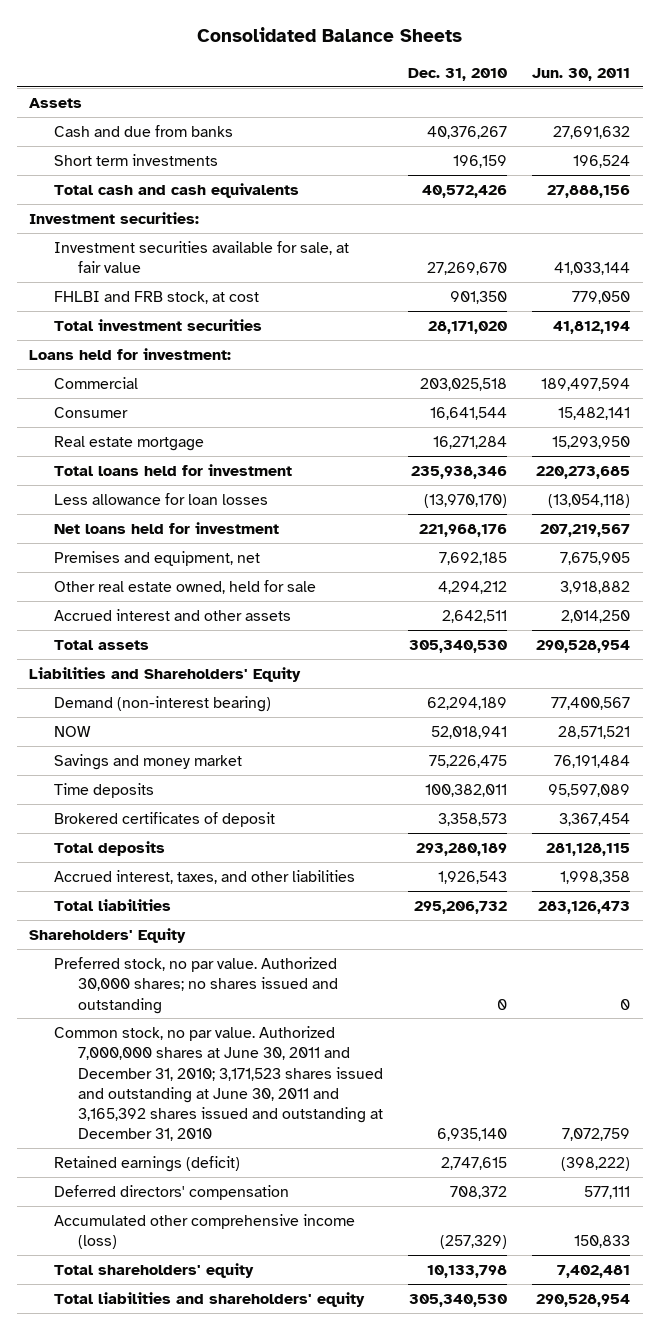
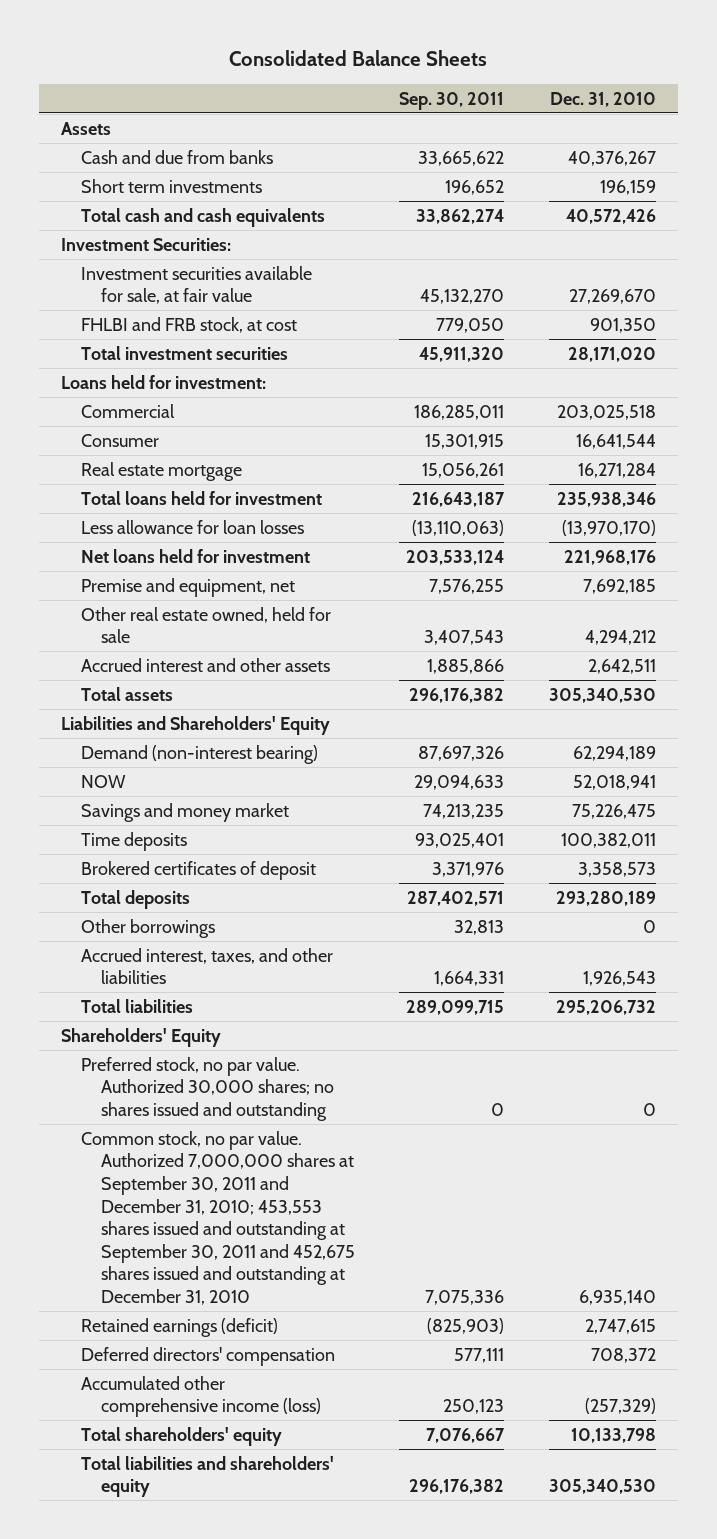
[532,67,631,81] Jun. 30, 2011 -> none
none -> [399,91,505,110] Sep. 30, 2011
[29,211,200,224] Investment securities: -> [60,237,231,251] Investment Securities:
[53,550,260,566] Premises and equipment, net -> [80,577,295,597] Premise and equipment, net
none -> [80,918,215,938] Other borrowings
[53,1025,384,1142] Common stock, no par value. Authorized 7,000,000 shares at June 30, 2011 and December 31, 2010; 3,171,523 shares issued and outstanding at June 30, 2011 and 3,165,392 shares issued and outstanding at December 31, 2010 -> [80,1130,355,1306] Common stock, no par value. Authorized 7,000,000 shares at September 30, 2011 and December 31, 2010; 453,553 shares issued and outstanding at September 30, 2011 and 452,675 shares issued and outstanding at December 31, 2010

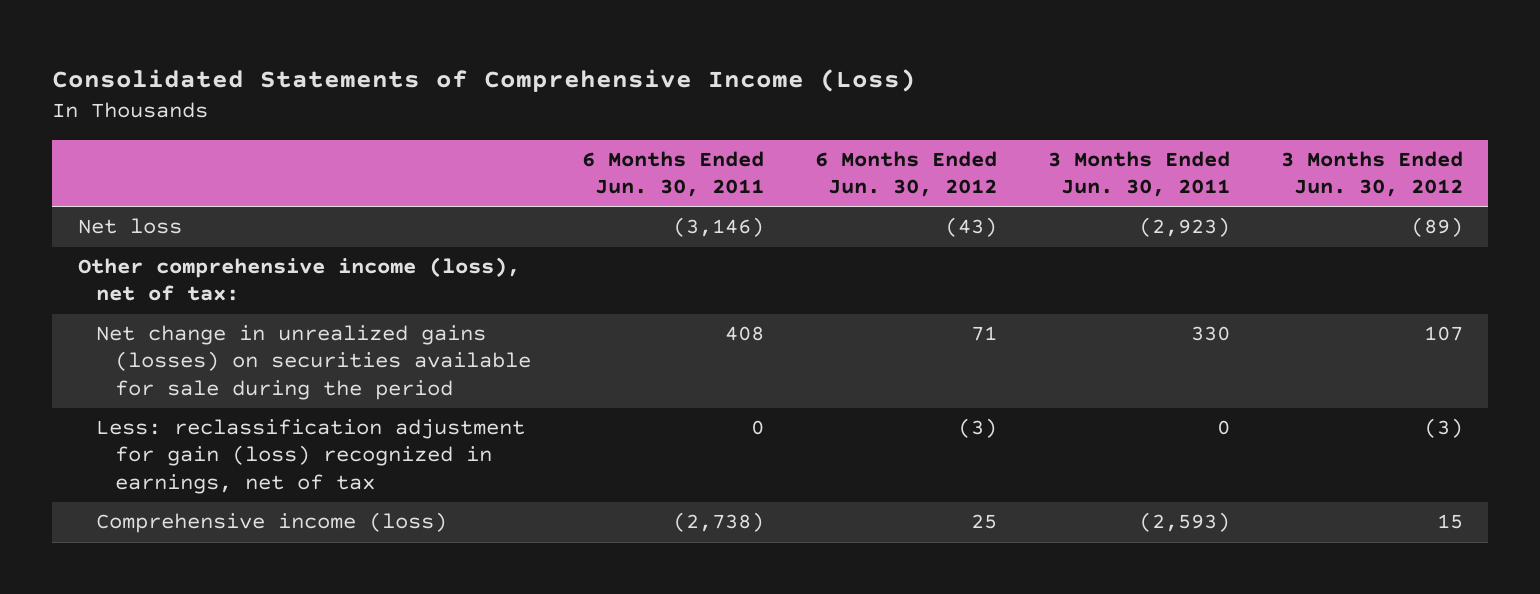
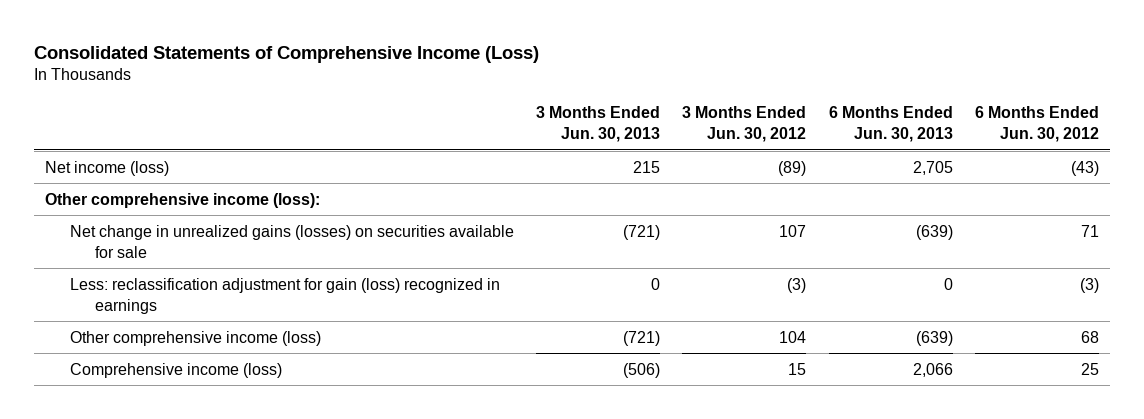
[581,151,764,198] 6 Months Ended Jun. 30, 2011 -> none
[1047,151,1230,198] 3 Months Ended Jun. 30, 2011 -> none
none -> [536,106,661,143] 3 Months Ended Jun. 30, 2013
none -> [828,106,953,143] 6 Months Ended Jun. 30, 2013
[77,218,182,235] Net loss -> [44,160,169,176] Net income (loss)
[77,257,520,302] Other comprehensive income (loss), net of tax: -> [44,192,320,208] Other comprehensive income (loss):
[96,325,531,400] Net change in unrealized gains (losses) on securities available for sale during the period -> [69,224,514,258] Net change in unrealized gains (losses) on securities available for sale
[96,419,526,494] Less: reclassification adjustment for gain (loss) recognized in earnings, net of tax -> [69,277,500,314] Less: reclassification adjustment for gain (loss) recognized in earnings
none -> [69,330,321,346] Other comprehensive income (loss)

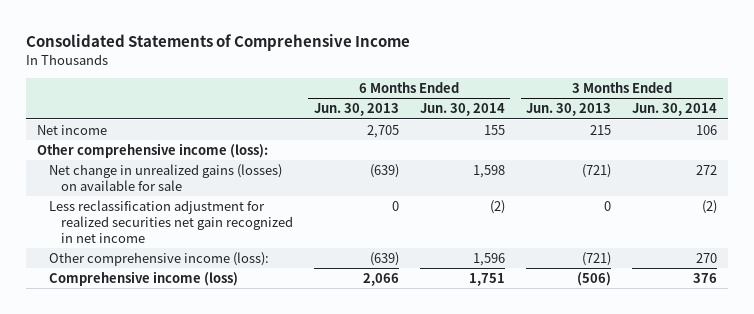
[33,45,539,63] Consolidated Statements of Comprehensive Income (Loss) -> [26,33,411,51] Consolidated Statements of Comprehensive Income
[682,106,807,143] 3 Months Ended Jun. 30, 2012 -> none
[975,106,1100,143] 6 Months Ended Jun. 30, 2012 -> none
none -> [419,103,505,117] Jun. 30, 2014
none -> [632,103,718,117] Jun. 30, 2014
[44,160,169,176] Net income (loss) -> [37,124,108,135] Net income
[69,224,514,258] Net change in unrealized gains (losses) on securities available for sale -> [48,163,282,191] Net change in unrealized gains (losses) on available for sale
[69,277,500,314] Less: reclassification adjustment for gain (loss) recognized in earnings -> [48,199,293,243] Less reclassification adjustment for realized securities net gain recognized in net income
[69,330,321,346] Other comprehensive income (loss) -> [48,251,269,266] Other comprehensive income (loss):

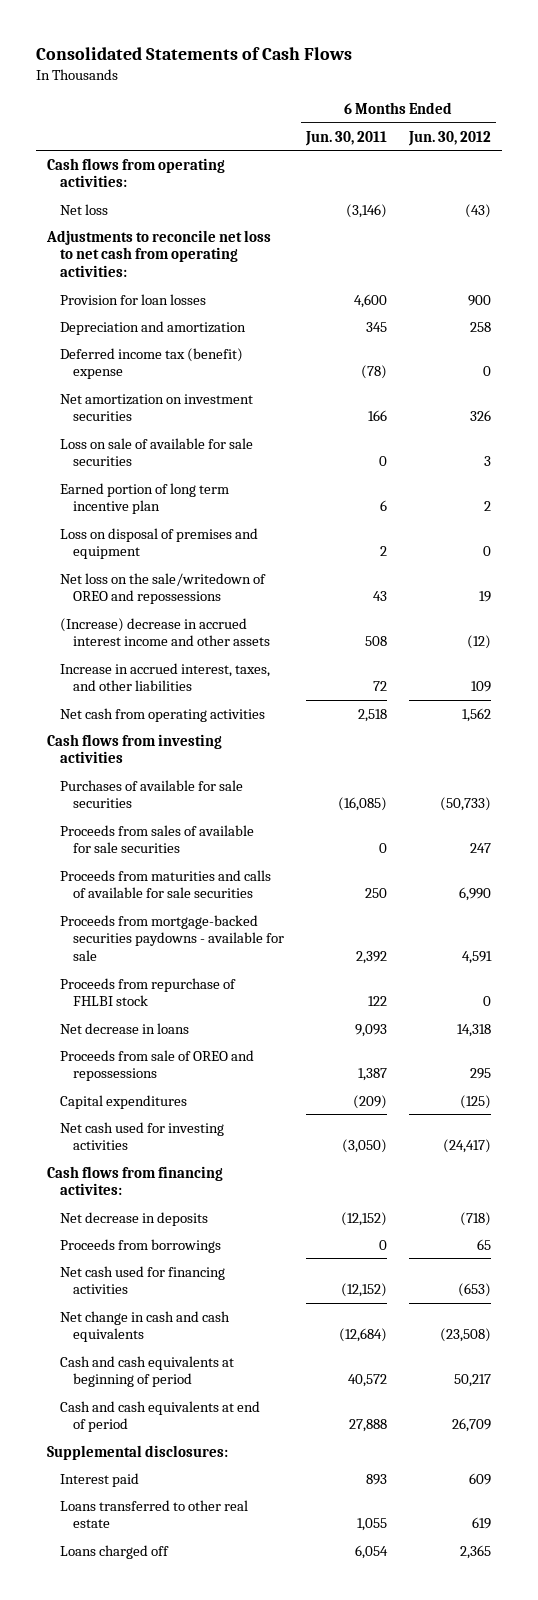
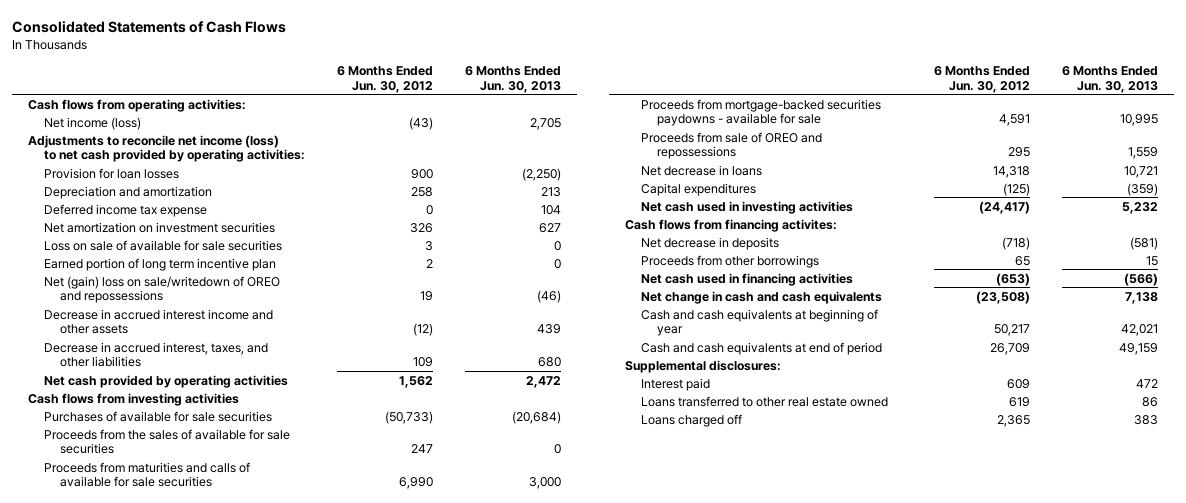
[305,130,388,146] Jun. 30, 2011 -> none
none -> [465,65,562,93] 6 Months Ended Jun. 30, 2013
[60,203,109,215] Net loss -> [44,116,142,130] Net income (loss)
[46,229,272,278] Adjustments to reconcile net loss to net cash from operating activities: -> [28,134,306,163] Adjustments to reconcile net income (loss) to net cash provided by operating activities:
[60,347,244,380] Deferred income tax (benefit) expense -> [44,203,208,217] Deferred income tax expense
[60,527,259,560] Loss on disposal of premises and equipment -> none
[60,572,267,605] Net loss on the sale/writedown of OREO and repossessions -> [44,275,281,304] Net (gain) loss on sale/writedown of OREO and repossessions
[60,617,271,647] (Increase) decrease in accrued interest income and other assets -> [44,308,274,335] Decrease in accrued interest income and other assets
[60,662,271,692] Increase in accrued interest, taxes, and other liabilities -> [44,341,269,368] Decrease in accrued interest, taxes, and other liabilities
[60,707,266,722] Net cash from operating activities -> [44,374,289,388] Net cash provided by operating activities
[60,824,255,854] Proceeds from sales of available for sale securities -> [44,428,291,455] Proceeds from the sales of available for sale securities
[60,977,237,1007] Proceeds from repurchase of FHLBI stock -> none
[60,1022,190,1034] Net decrease in loans -> [640,164,762,176] Net decrease in loans
[60,1121,225,1151] Net cash used for investing activities -> [640,200,853,214] Net cash used in investing activities
[60,1238,222,1253] Proceeds from borrowings -> [640,254,819,268] Proceeds from other borrowings
[60,1265,226,1295] Net cash used for financing activities -> [640,272,853,286] Net cash used in financing activities
[60,1355,235,1388] Cash and cash equivalents at beginning of period -> [640,308,878,337] Cash and cash equivalents at beginning of year
[60,1499,249,1529] Loans transferred to other real estate -> [640,395,888,407] Loans transferred to other real estate owned

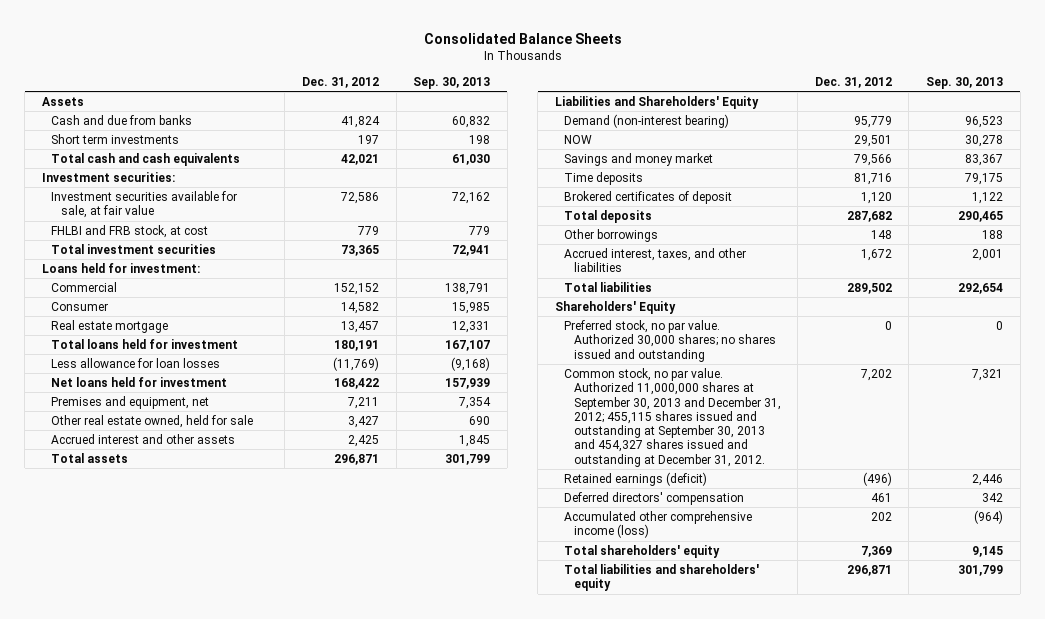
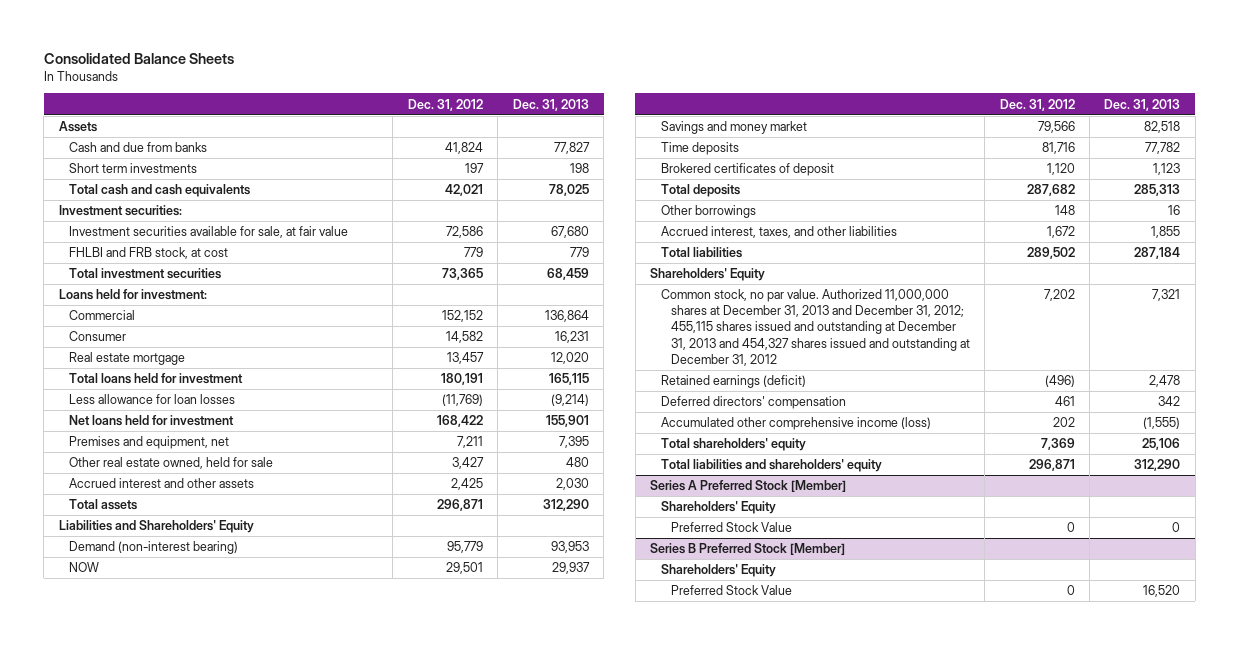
[413,76,491,89] Sep. 30, 2013 -> none
none -> [512,98,589,111] Dec. 31, 2013
[564,319,776,362] Preferred stock, no par value. Authorized 30,000 shares; no shares issued and outstanding -> none
[564,367,781,467] Common stock, no par value. Authorized 11,000,000 shares at September 30, 2013 and December 31, 2012; 455,115 shares issued and outstanding at September 30, 2013 and 454,327 shares issued and outstanding at December 31, 2012. -> [660,289,970,366] Common stock, no par value. Authorized 11,000,000 shares at December 31, 2013 and December 31, 2012; 455,115 shares issued and outstanding at December 31, 2013 and 454,327 shares issued and outstanding at December 31, 2012
none -> [650,480,847,493] Series A Preferred Stock [Member]
none -> [660,501,776,515] Shareholders' Equity
none -> [670,522,792,533] Preferred Stock Value
none -> [650,543,846,556] Series B Preferred Stock [Member]
none -> [660,564,776,578] Shareholders' Equity
none -> [670,585,792,596] Preferred Stock Value

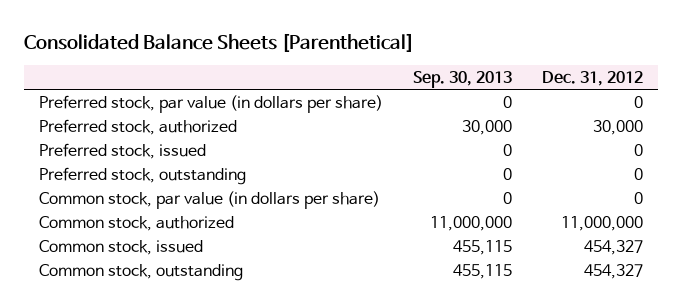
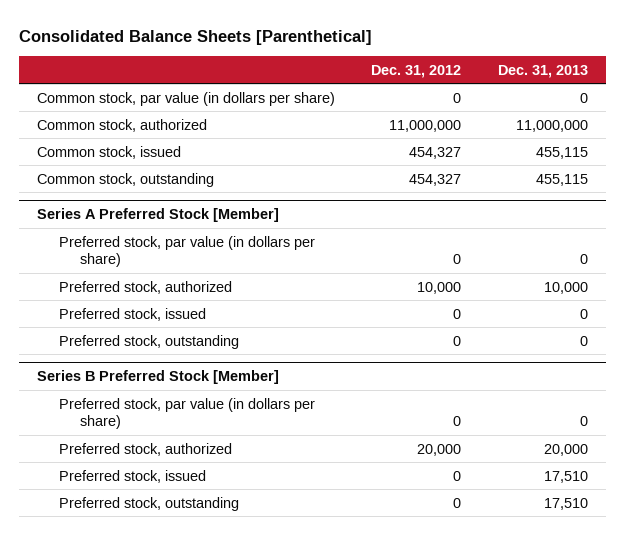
[413,70,513,88] Sep. 30, 2013 -> none
none -> [497,64,588,78] Dec. 31, 2013
[39,94,384,113] Preferred stock, par value (in dollars per share) -> none
[39,118,238,135] Preferred stock, authorized -> none
[39,142,207,159] Preferred stock, issued -> none
[39,166,247,185] Preferred stock, outstanding -> none
none -> [37,208,280,223] Series A Preferred Stock [Member]
none -> [58,235,315,267] Preferred stock, par value (in dollars per share)
none -> [58,280,232,294] Preferred stock, authorized
none -> [58,307,206,321] Preferred stock, issued
none -> [58,334,239,349] Preferred stock, outstanding
none -> [37,370,280,385] Series B Preferred Stock [Member]
none -> [58,397,315,429] Preferred stock, par value (in dollars per share)
none -> [58,442,232,456] Preferred stock, authorized
none -> [58,469,206,483] Preferred stock, issued
none -> [58,496,239,511] Preferred stock, outstanding

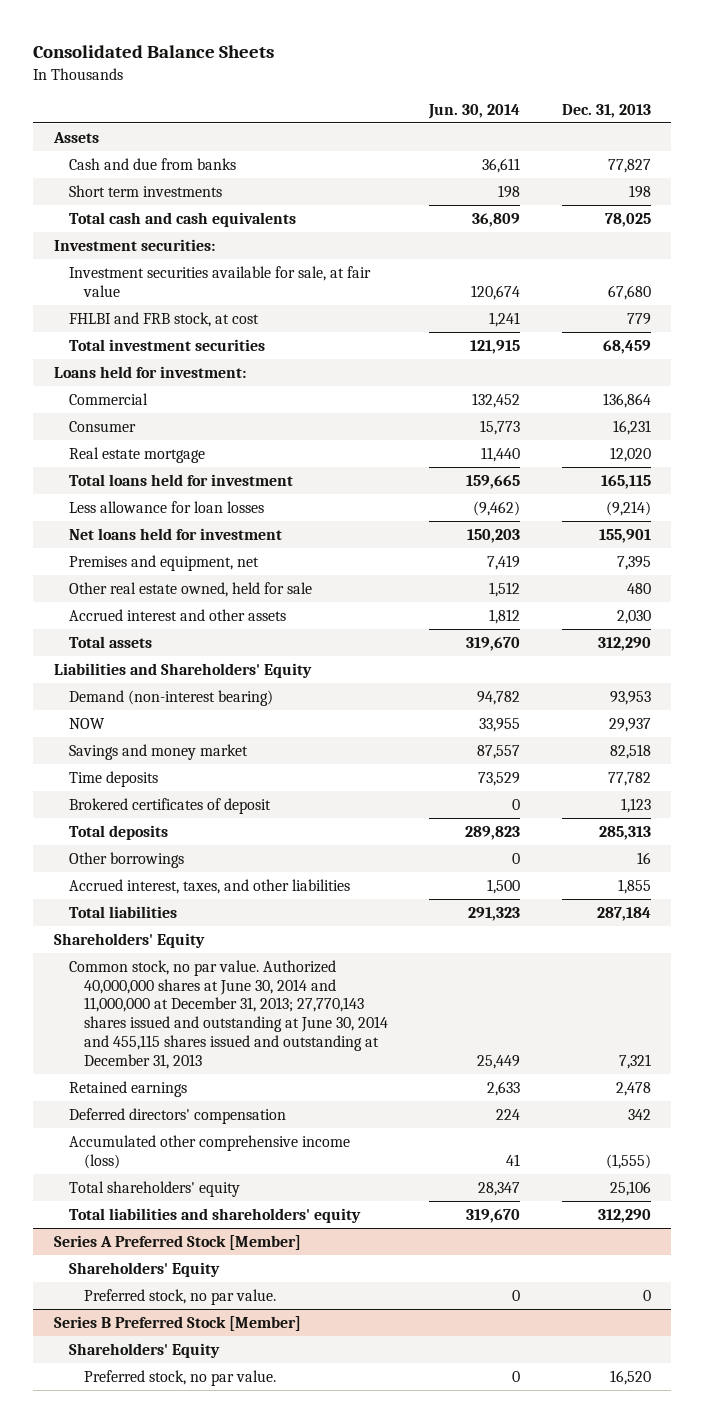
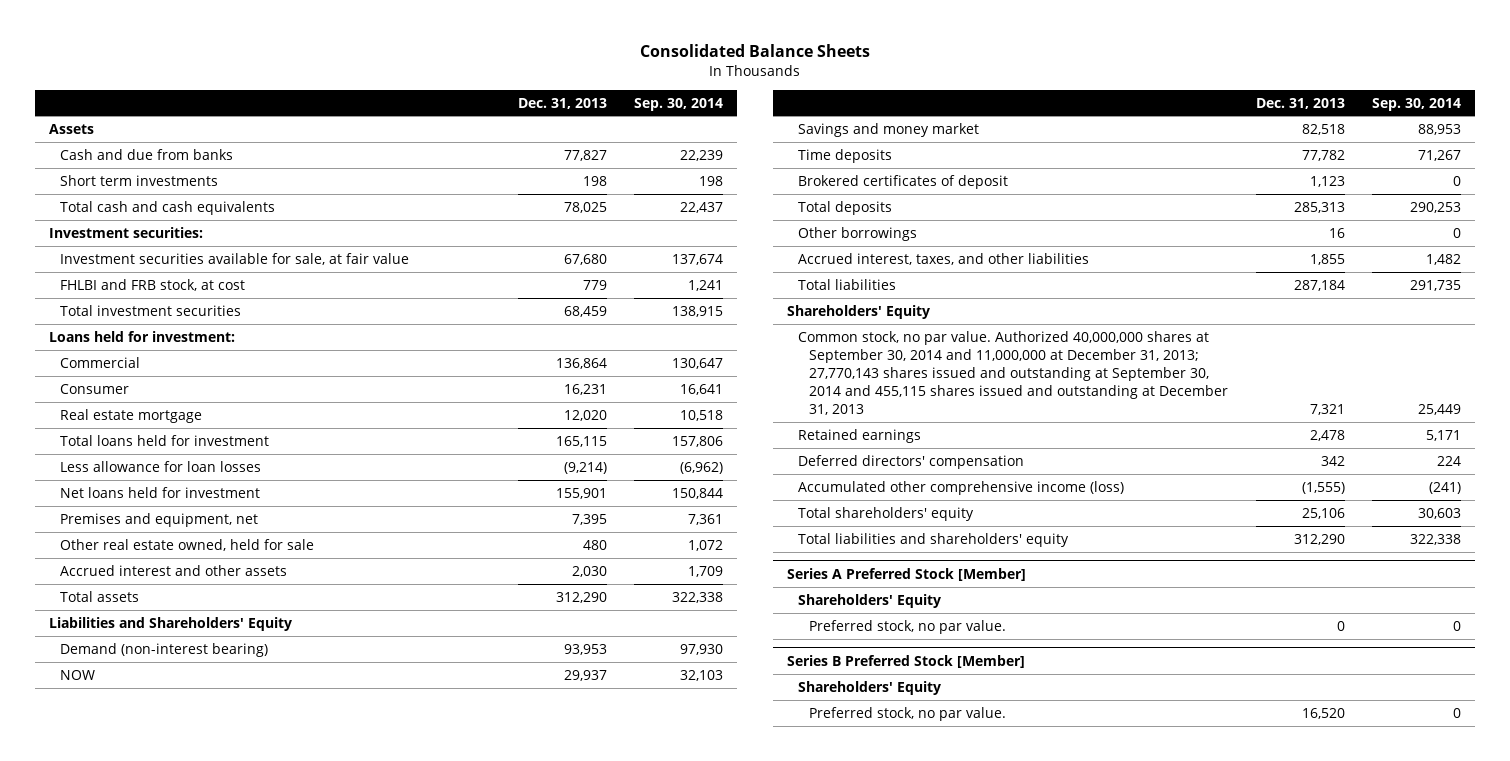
[428,103,521,119] Jun. 30, 2014 -> none
none -> [634,97,724,111] Sep. 30, 2014
[68,959,388,1070] Common stock, no par value. Authorized 40,000,000 shares at June 30, 2014 and 11,000,000 at December 31, 2013; 27,770,143 shares issued and outstanding at June 30, 2014 and 455,115 shares issued and outstanding at December 31, 2013 -> [797,330,1228,415] Common stock, no par value. Authorized 40,000,000 shares at September 30, 2014 and 11,000,000 at December 31, 2013; 27,770,143 shares issued and outstanding at September 30, 2014 and 455,115 shares issued and outstanding at December 31, 2013

